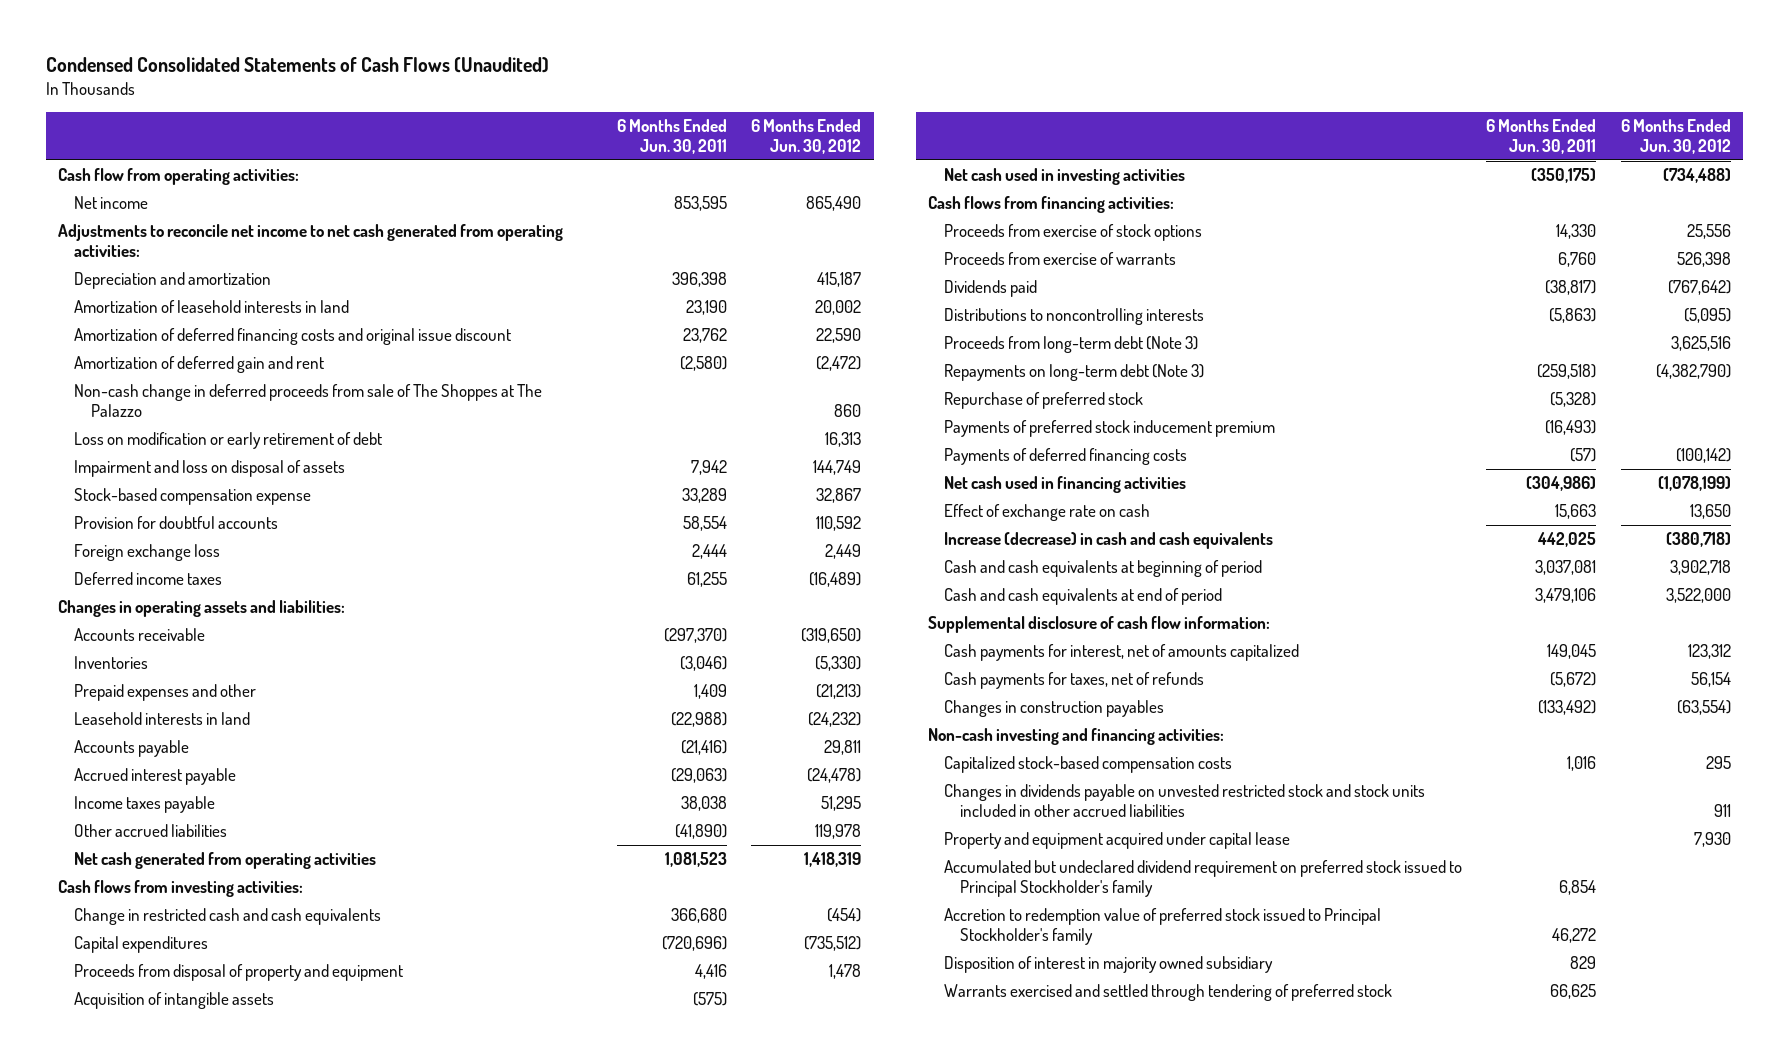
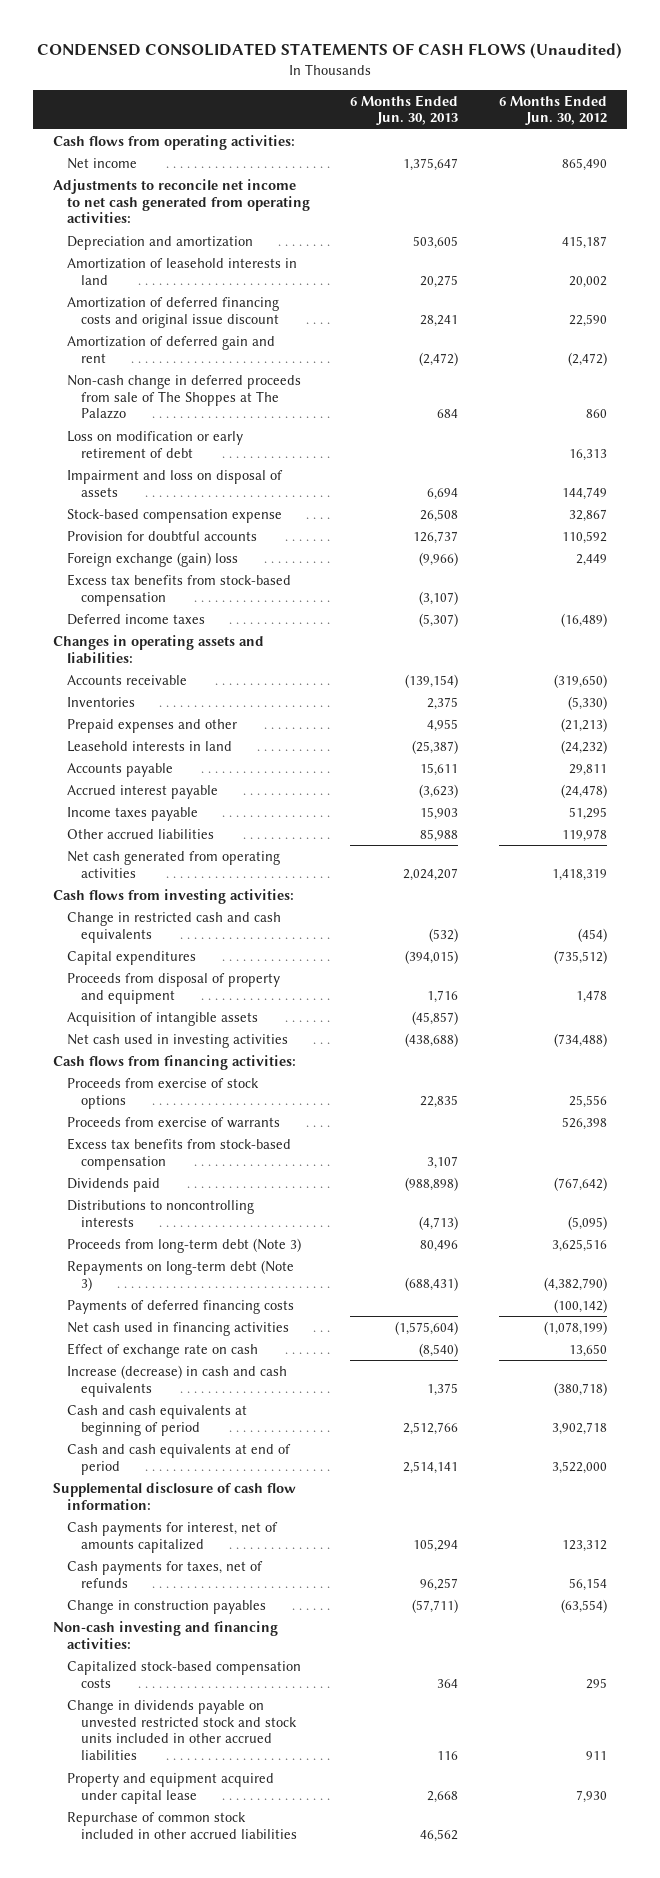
[46,57,550,74] Condensed Consolidated Statements of Cash Flows (Unaudited) -> [36,43,622,60] CONDENSED CONSOLIDATED STATEMENTS OF CASH FLOWS (Unaudited)
[616,119,727,154] 6 Months Ended Jun. 30, 2011 -> none
none -> [350,94,459,126] 6 Months Ended Jun. 30, 2013
[58,168,300,186] Cash flow from operating activities: -> [53,134,296,150] Cash flows from operating activities:
[74,544,221,562] Foreign exchange loss -> [66,551,238,567] Foreign exchange (gain) loss
none -> [66,573,291,606] Excess tax benefits from stock-based compensation
none -> [66,1137,291,1170] Excess tax benefits from stock-based compensation
[943,392,1143,410] Repurchase of preferred stock -> none
[943,420,1275,438] Payments of preferred stock inducement premium -> none
[943,700,1164,718] Changes in construction payables -> [66,1599,266,1614] Change in construction payables
[943,784,1425,818] Changes in dividends payable on unvested restricted stock and stock units included in other accrued liabilities -> [66,1699,297,1761] Change in dividends payable on unvested restricted stock and stock units included in other accrued liabilities
[943,860,1462,898] Accumulated but undeclared dividend requirement on preferred stock issued to Principal Stockholder's family -> none
[943,908,1381,946] Accretion to redemption value of preferred stock issued to Principal Stockholder's family -> none
[943,956,1273,974] Disposition of interest in majority owned subsidiary -> none
[943,984,1392,1002] Warrants exercised and settled through tendering of preferred stock -> none
none -> [66,1811,297,1839] Repurchase of common stock included in other accrued liabilities

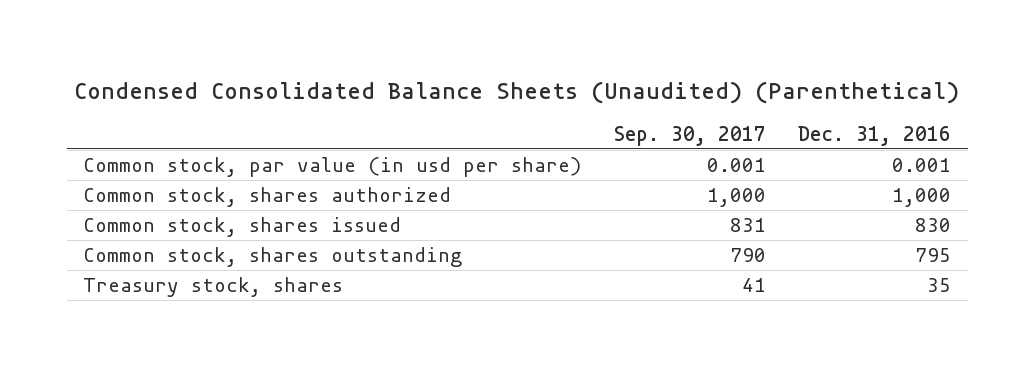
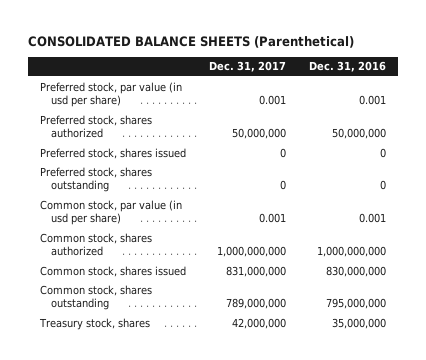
[74,80,960,104] Condensed Consolidated Balance Sheets (Unaudited) (Parenthetical) -> [28,35,355,48] CONSOLIDATED BALANCE SHEETS (Parenthetical)
[613,125,766,146] Sep. 30, 2017 -> none
none -> [209,61,287,73] Dec. 31, 2017
none -> [39,81,182,107] Preferred stock, par value (in usd per share)
none -> [39,114,152,138] Preferred stock, shares authorized
none -> [39,147,186,159] Preferred stock, shares issued
none -> [39,166,152,192] Preferred stock, shares outstanding
[892,187,952,207] 1,000 -> [317,245,387,257] 1,000,000,000
[915,217,952,232] 830 -> [326,265,387,277] 830,000,000
[915,247,952,262] 795 -> [326,297,387,309] 795,000,000
[927,277,952,292] 35 -> [332,317,387,329] 35,000,000

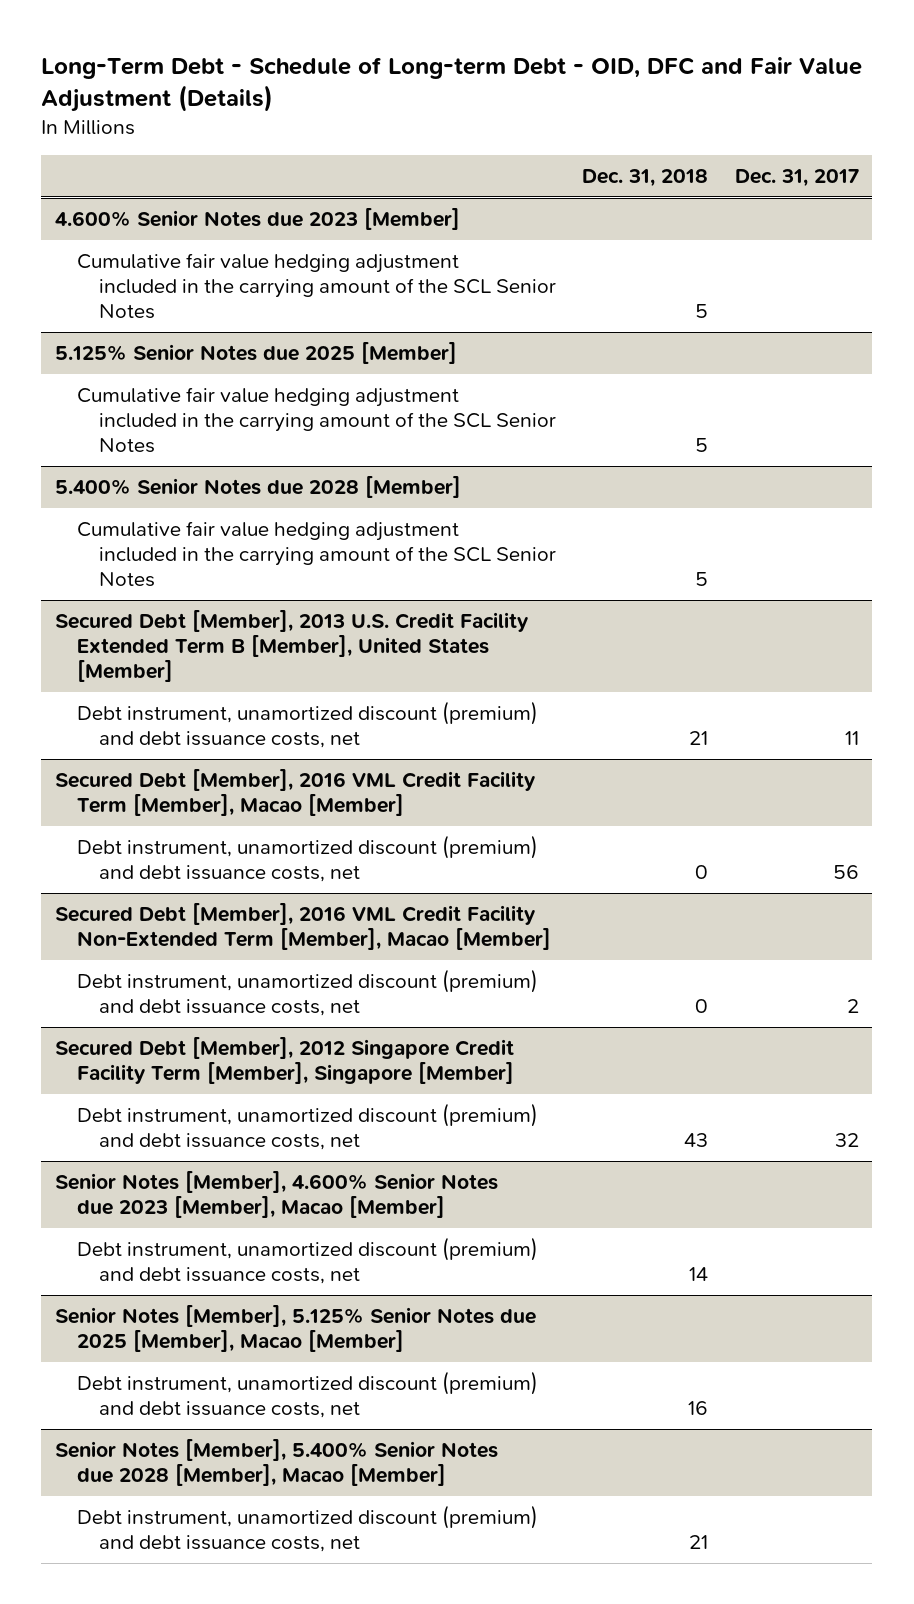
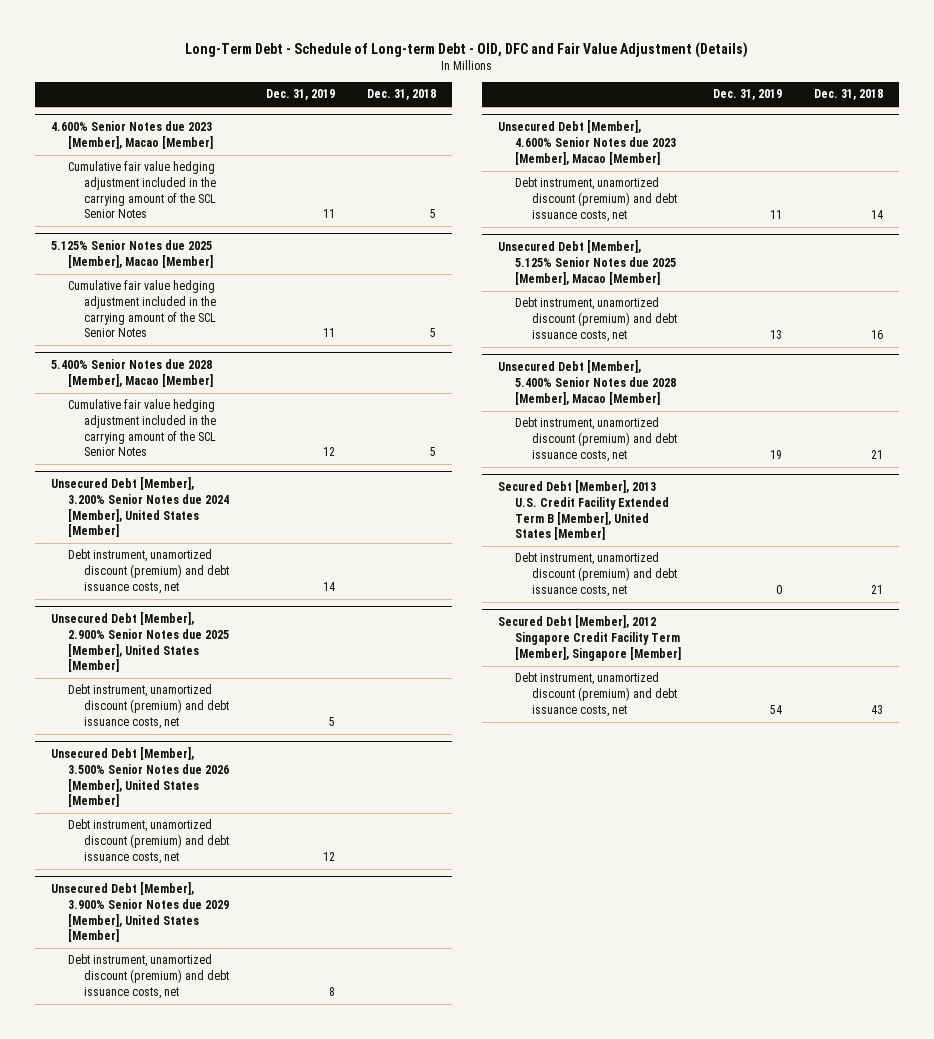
[735,169,860,188] Dec. 31, 2017 -> none
none -> [265,89,335,101] Dec. 31, 2019
[54,207,460,230] 4.600% Senior Notes due 2023 [Member] -> [51,121,213,149] 4.600% Senior Notes due 2023 [Member], Macao [Member]
[54,341,457,364] 5.125% Senior Notes due 2025 [Member] -> [51,240,213,268] 5.125% Senior Notes due 2025 [Member], Macao [Member]
[54,475,461,498] 5.400% Senior Notes due 2028 [Member] -> [51,359,213,387] 5.400% Senior Notes due 2028 [Member], Macao [Member]
none -> [51,477,229,538] Unsecured Debt [Member], 3.200% Senior Notes due 2024 [Member], United States [Member]
none -> [67,549,230,594] Debt instrument, unamortized discount (premium) and debt issuance costs, net
none -> [51,612,229,673] Unsecured Debt [Member], 2.900% Senior Notes due 2025 [Member], United States [Member]
none -> [67,684,230,729] Debt instrument, unamortized discount (premium) and debt issuance costs, net
none -> [51,747,229,808] Unsecured Debt [Member], 3.500% Senior Notes due 2026 [Member], United States [Member]
none -> [67,819,230,864] Debt instrument, unamortized discount (premium) and debt issuance costs, net
none -> [51,882,229,943] Unsecured Debt [Member], 3.900% Senior Notes due 2029 [Member], United States [Member]
none -> [67,954,230,999] Debt instrument, unamortized discount (premium) and debt issuance costs, net
none -> [498,120,676,165] Unsecured Debt [Member], 4.600% Senior Notes due 2023 [Member], Macao [Member]
none -> [514,177,677,222] Debt instrument, unamortized discount (premium) and debt issuance costs, net
none -> [498,240,676,285] Unsecured Debt [Member], 5.125% Senior Notes due 2025 [Member], Macao [Member]
none -> [514,297,677,342] Debt instrument, unamortized discount (premium) and debt issuance costs, net
none -> [498,360,676,405] Unsecured Debt [Member], 5.400% Senior Notes due 2028 [Member], Macao [Member]
none -> [514,417,677,462] Debt instrument, unamortized discount (premium) and debt issuance costs, net
[54,768,536,816] Secured Debt [Member], 2016 VML Credit Facility Term [Member], Macao [Member] -> none
[76,834,538,882] Debt instrument, unamortized discount (premium) and debt issuance costs, net -> none
[54,902,551,950] Secured Debt [Member], 2016 VML Credit Facility Non-Extended Term [Member], Macao [Member] -> none
[76,968,538,1016] Debt instrument, unamortized discount (premium) and debt issuance costs, net -> none
[54,1170,498,1218] Senior Notes [Member], 4.600% Senior Notes due 2023 [Member], Macao [Member] -> none
[76,1236,538,1284] Debt instrument, unamortized discount (premium) and debt issuance costs, net -> none
[54,1304,536,1352] Senior Notes [Member], 5.125% Senior Notes due 2025 [Member], Macao [Member] -> none
[76,1370,538,1418] Debt instrument, unamortized discount (premium) and debt issuance costs, net -> none
[54,1438,498,1486] Senior Notes [Member], 5.400% Senior Notes due 2028 [Member], Macao [Member] -> none
[76,1504,538,1552] Debt instrument, unamortized discount (premium) and debt issuance costs, net -> none

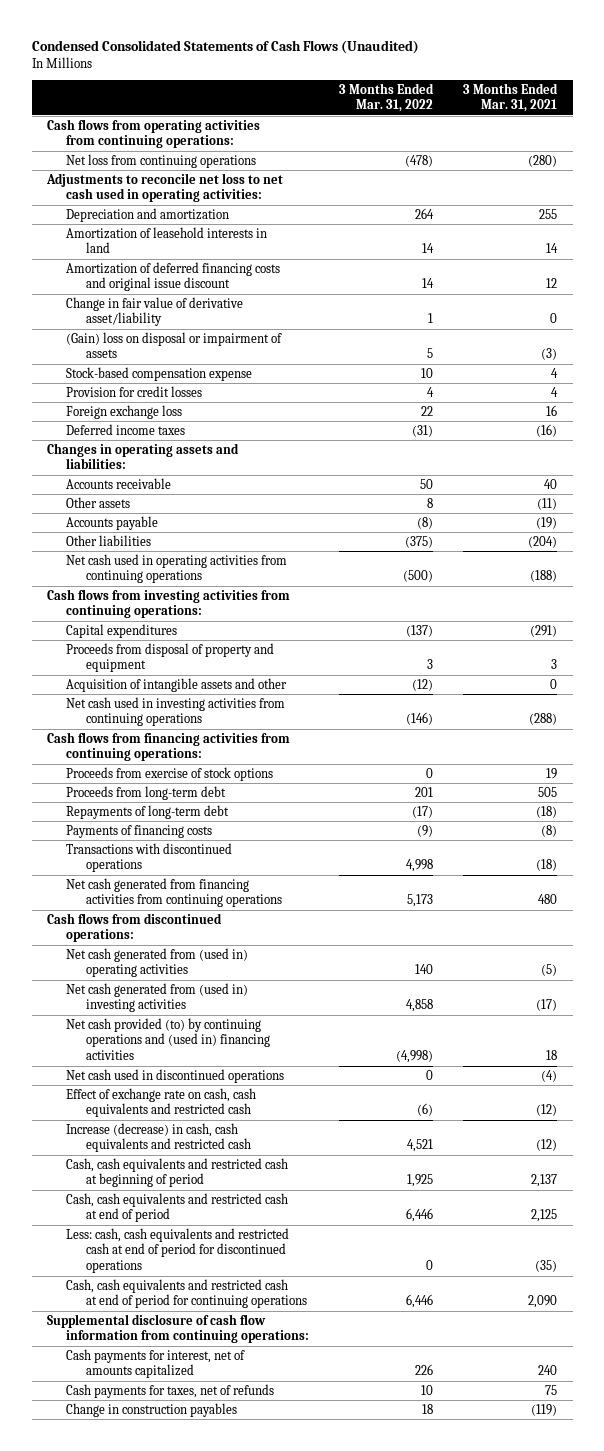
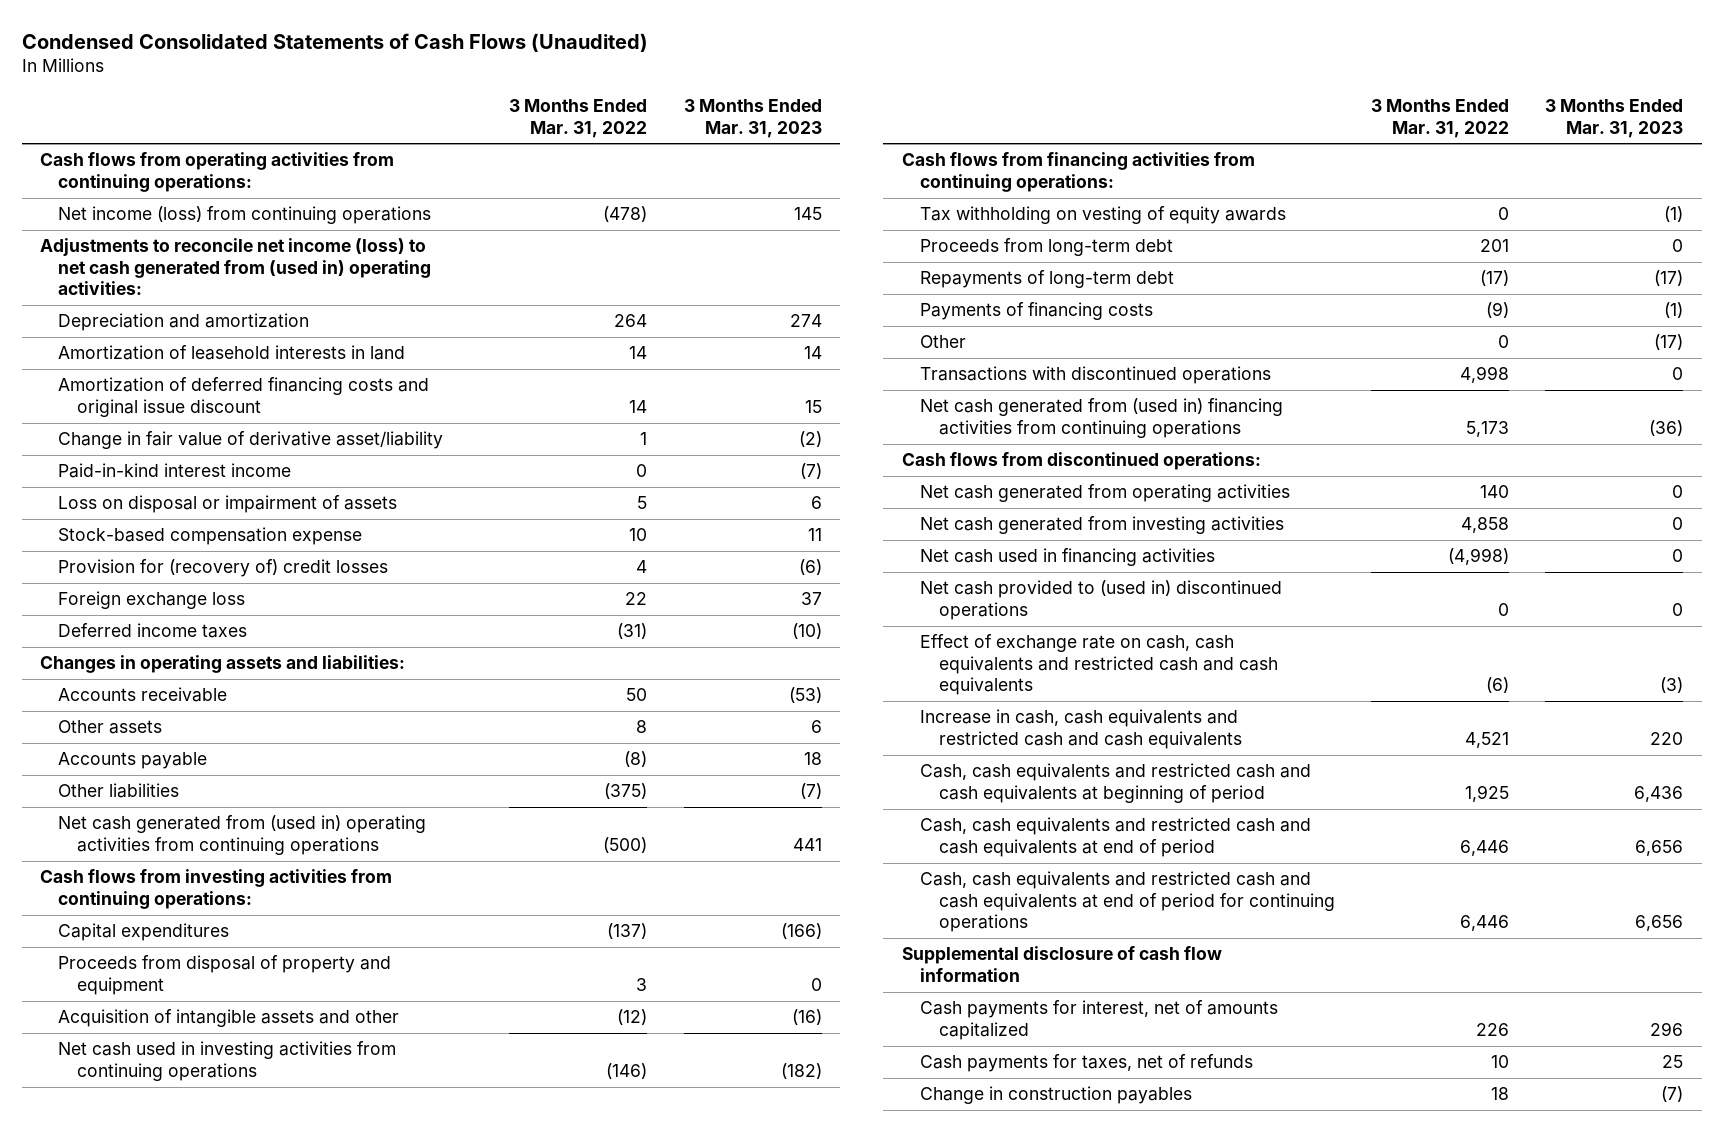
[463,82,559,113] 3 Months Ended Mar. 31, 2021 -> none
none -> [683,99,822,138] 3 Months Ended Mar. 31, 2023
[66,153,257,168] Net loss from continuing operations -> [58,206,432,225] Net income (loss) from continuing operations
[45,172,283,203] Adjustments to reconcile net loss to net cash used in operating activities: -> [40,238,432,296] Adjustments to reconcile net income (loss) to net cash generated from (used in) operating activities:
none -> [58,463,292,479] Paid-in-kind interest income
[66,331,283,359] (Gain) loss on disposal or impairment of assets -> [58,495,398,514] Loss on disposal or impairment of assets
[66,385,203,397] Provision for credit losses -> [58,559,389,578] Provision for (recovery of) credit losses
[66,553,288,584] Net cash used in operating activities from continuing operations -> [58,815,427,855] Net cash generated from (used in) operating activities from continuing operations
[66,766,274,781] Proceeds from exercise of stock options -> none
none -> [920,206,1287,225] Tax withholding on vesting of equity awards
none -> [920,335,967,349] Other
[66,877,282,908] Net cash generated from financing activities from continuing operations -> [920,398,1284,438] Net cash generated from (used in) financing activities from continuing operations
[66,1227,290,1274] Less: cash, cash equivalents and restricted cash at end of period for discontinued operations -> none
[66,947,249,978] Net cash generated from (used in) operating activities -> [920,484,1291,503] Net cash generated from operating activities
[66,982,249,1013] Net cash generated from (used in) investing activities -> [920,516,1285,535] Net cash generated from investing activities
[66,1017,270,1061] Net cash provided (to) by continuing operations and (used in) financing activities -> [920,548,1216,567] Net cash used in financing activities
[66,1068,285,1083] Net cash used in discontinued operations -> [920,580,1283,620] Net cash provided to (used in) discontinued operations
[66,1087,257,1118] Effect of exchange rate on cash, cash equivalents and restricted cash -> [920,634,1278,696] Effect of exchange rate on cash, cash equivalents and restricted cash and cash equivalents
[66,1122,251,1153] Increase (decrease) in cash, cash equivalents and restricted cash -> [920,709,1242,749] Increase in cash, cash equivalents and restricted cash and cash equivalents
[66,1157,289,1188] Cash, cash equivalents and restricted cash at beginning of period -> [920,763,1312,803] Cash, cash equivalents and restricted cash and cash equivalents at beginning of period
[66,1192,289,1223] Cash, cash equivalents and restricted cash at end of period -> [920,817,1312,857] Cash, cash equivalents and restricted cash and cash equivalents at end of period
[66,1278,307,1309] Cash, cash equivalents and restricted cash at end of period for continuing operations -> [920,871,1335,933] Cash, cash equivalents and restricted cash and cash equivalents at end of period for continuing operations
[46,1313,310,1344] Supplemental disclosure of cash flow information from continuing operations: -> [901,946,1222,982] Supplemental disclosure of cash flow information

